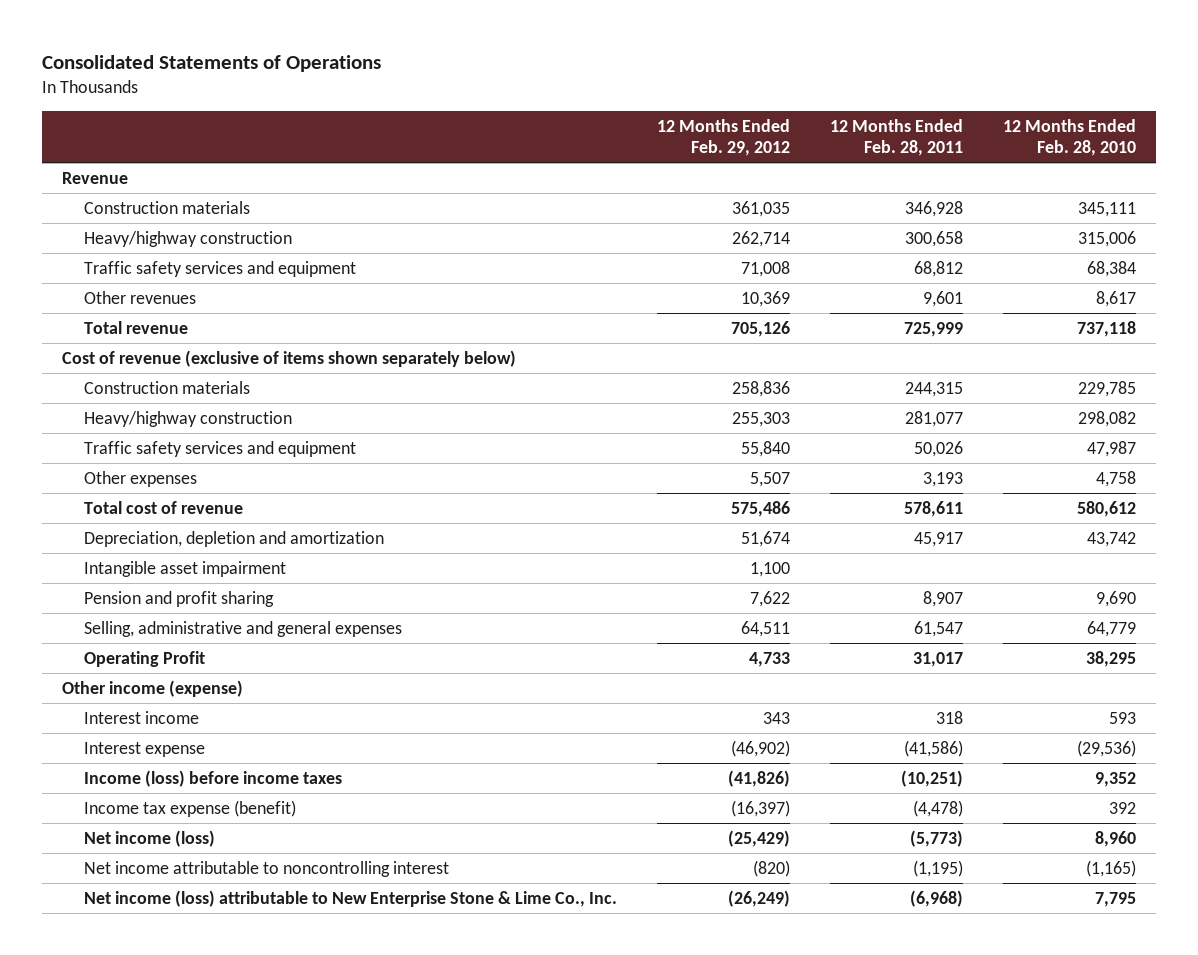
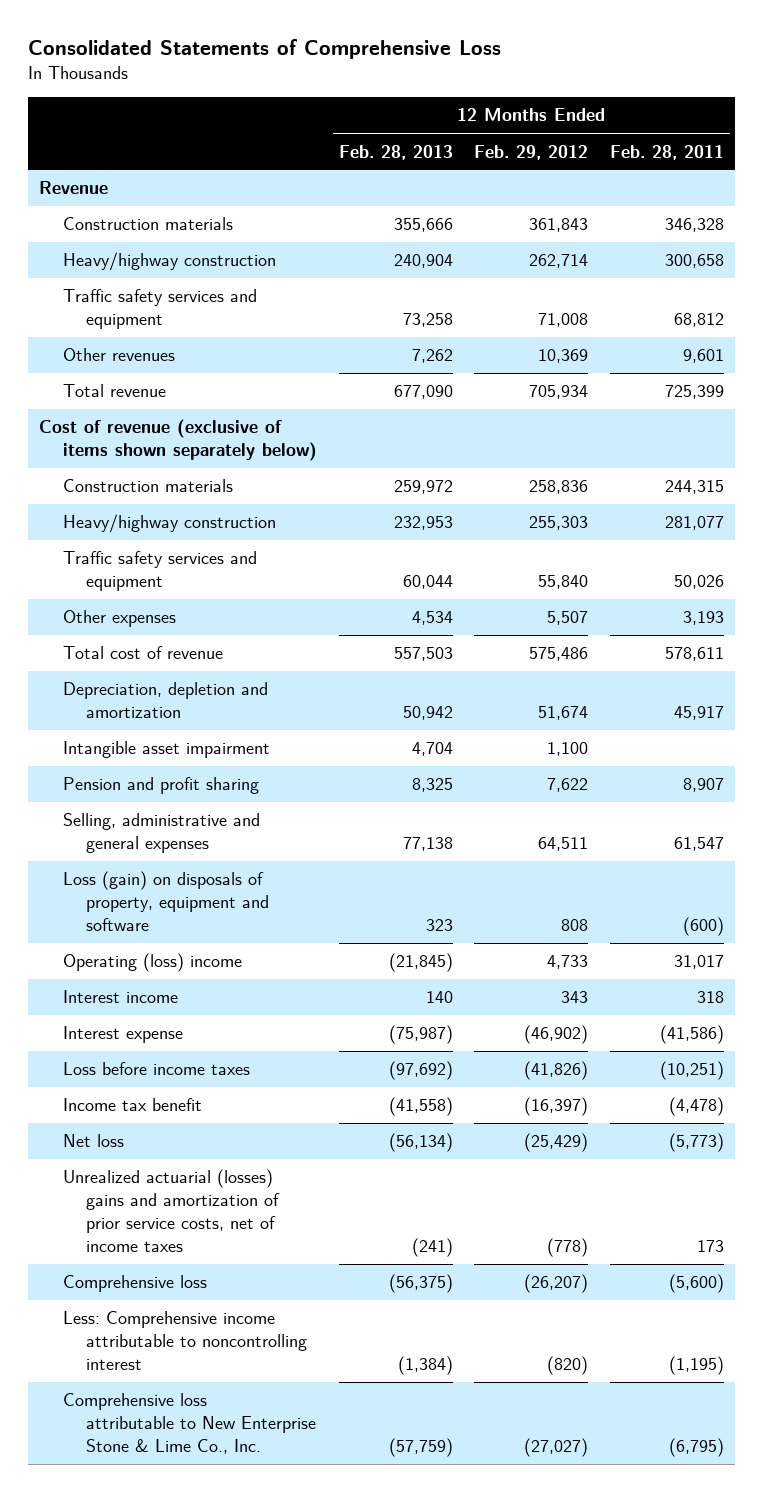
[41,55,381,73] Consolidated Statements of Operations -> [28,39,502,60] Consolidated Statements of Comprehensive Loss
[1003,118,1137,156] 12 Months Ended Feb. 28, 2010 -> none
none -> [338,144,453,160] Feb. 28, 2013
[731,200,790,217] 361,035 -> [529,218,589,233] 361,843
[904,200,963,217] 346,928 -> [665,218,725,233] 346,328
[730,320,790,337] 705,126 -> [529,385,589,400] 705,934
[903,321,963,337] 725,999 -> [665,385,725,400] 725,399
[61,679,243,697] Other income (expense) -> none
none -> [62,871,270,932] Loss (gain) on disposals of property, equipment and software
[83,650,205,667] Operating Profit -> [62,953,242,973] Operating (loss) income
[83,769,342,787] Income (loss) before income taxes -> [62,1062,250,1076] Loss before income taxes
[83,799,296,817] Income tax expense (benefit) -> [62,1098,202,1112] Income tax benefit
[83,829,215,847] Net income (loss) -> [62,1134,124,1148] Net loss
none -> [62,1169,281,1253] Unrealized actuarial (losses) gains and amortization of prior service costs, net of income taxes
none -> [62,1275,207,1293] Comprehensive loss
[83,860,449,877] Net income attributable to noncontrolling interest -> [62,1311,308,1371] Less: Comprehensive income attributable to noncontrolling interest
[83,889,617,907] Net income (loss) attributable to New Enterprise Stone & Lime Co., Inc. -> [62,1393,317,1455] Comprehensive loss attributable to New Enterprise Stone & Lime Co., Inc.
[727,889,790,907] (26,249) -> [524,1438,589,1458] (27,027)
[909,889,963,907] (6,968) -> [669,1438,725,1458] (6,795)

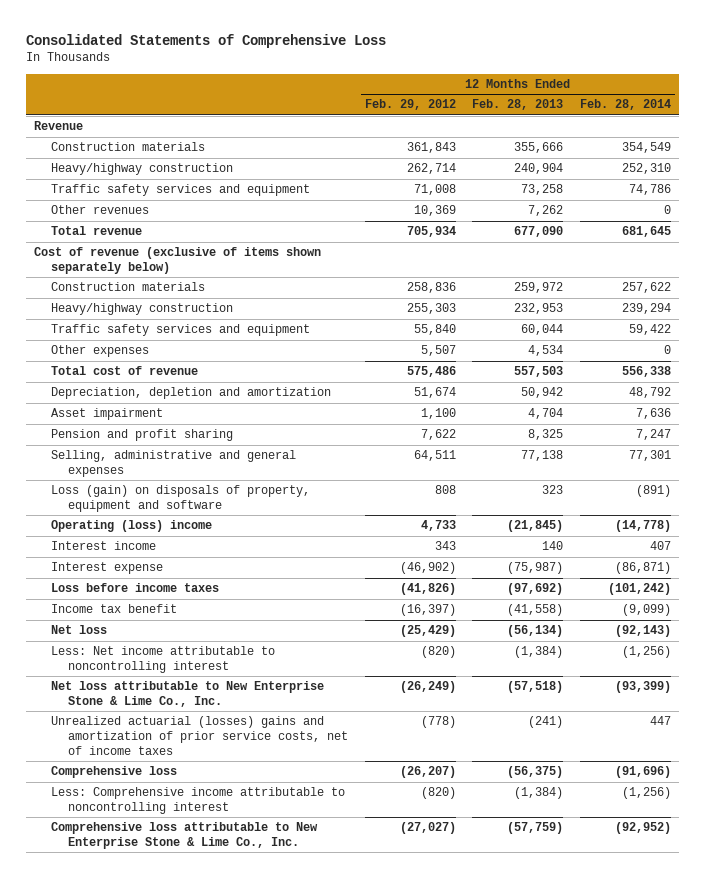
[610,144,725,160] Feb. 28, 2011 -> none
none -> [579,99,671,111] Feb. 28, 2014
[62,741,270,759] Intangible asset impairment -> [51,408,164,421] Asset impairment
none -> [51,646,276,674] Less: Net income attributable to noncontrolling interest
none -> [51,681,325,708] Net loss attributable to New Enterprise Stone & Lime Co., Inc.

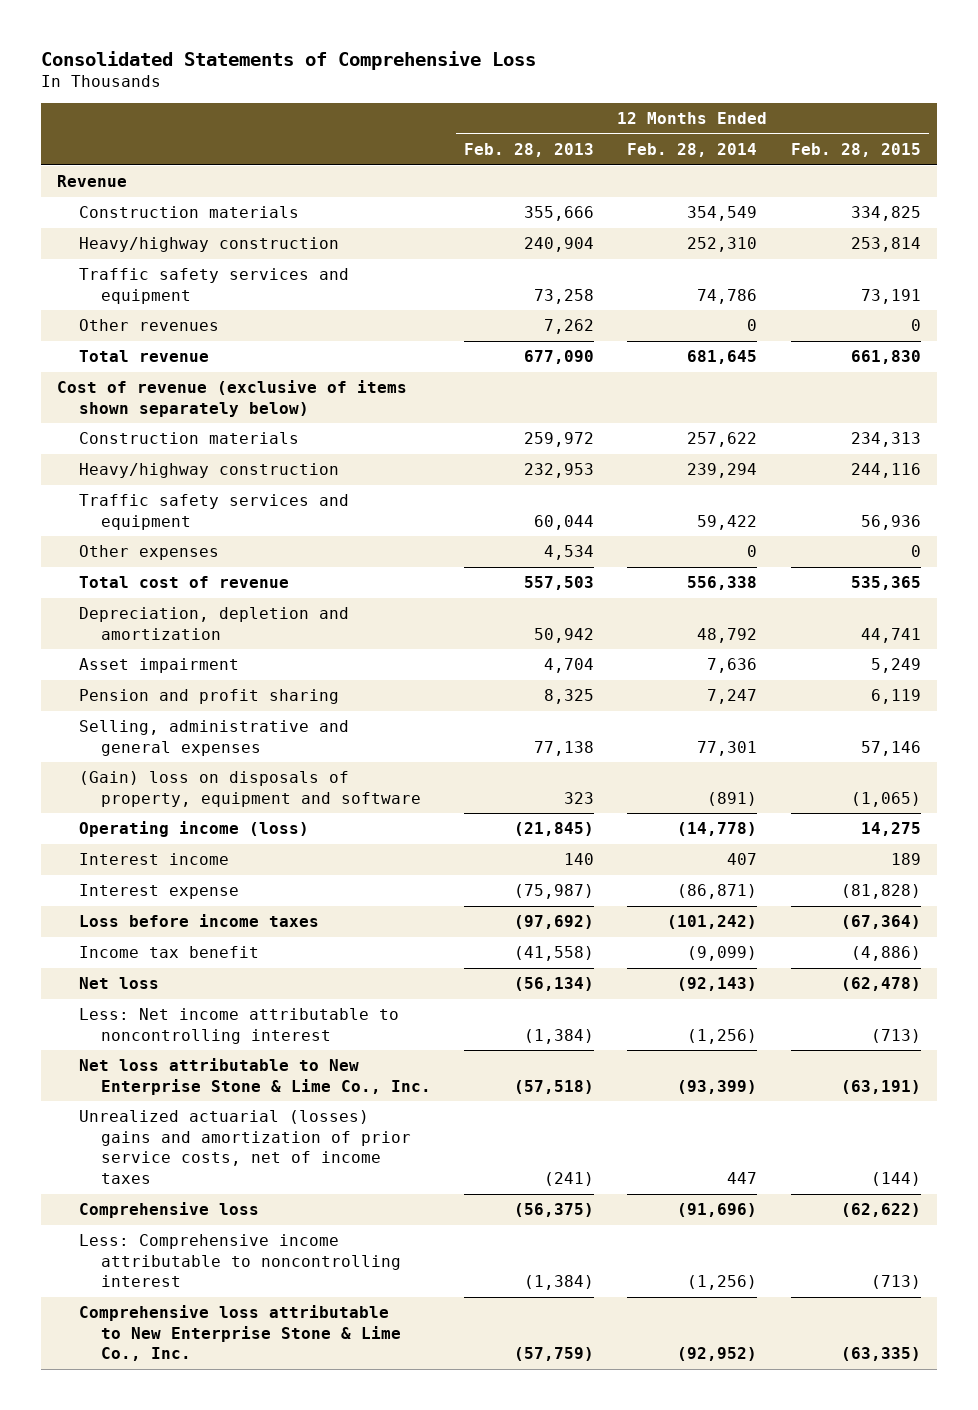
[364,99,456,111] Feb. 29, 2012 -> none
none -> [790,143,921,158] Feb. 28, 2015
[51,485,311,513] Loss (gain) on disposals of property, equipment and software -> [79,771,422,807] (Gain) loss on disposals of property, equipment and software
[51,520,213,533] Operating (loss) income -> [79,821,310,838] Operating income (loss)

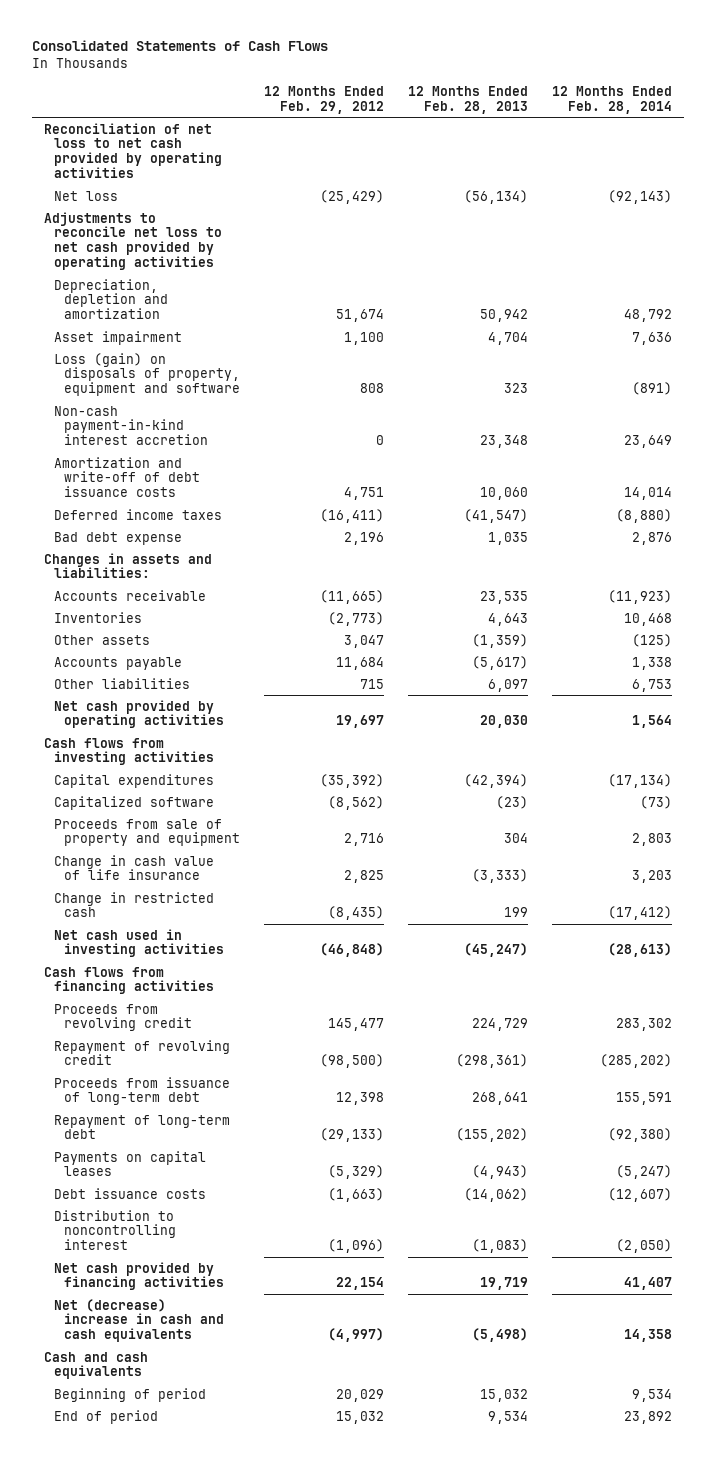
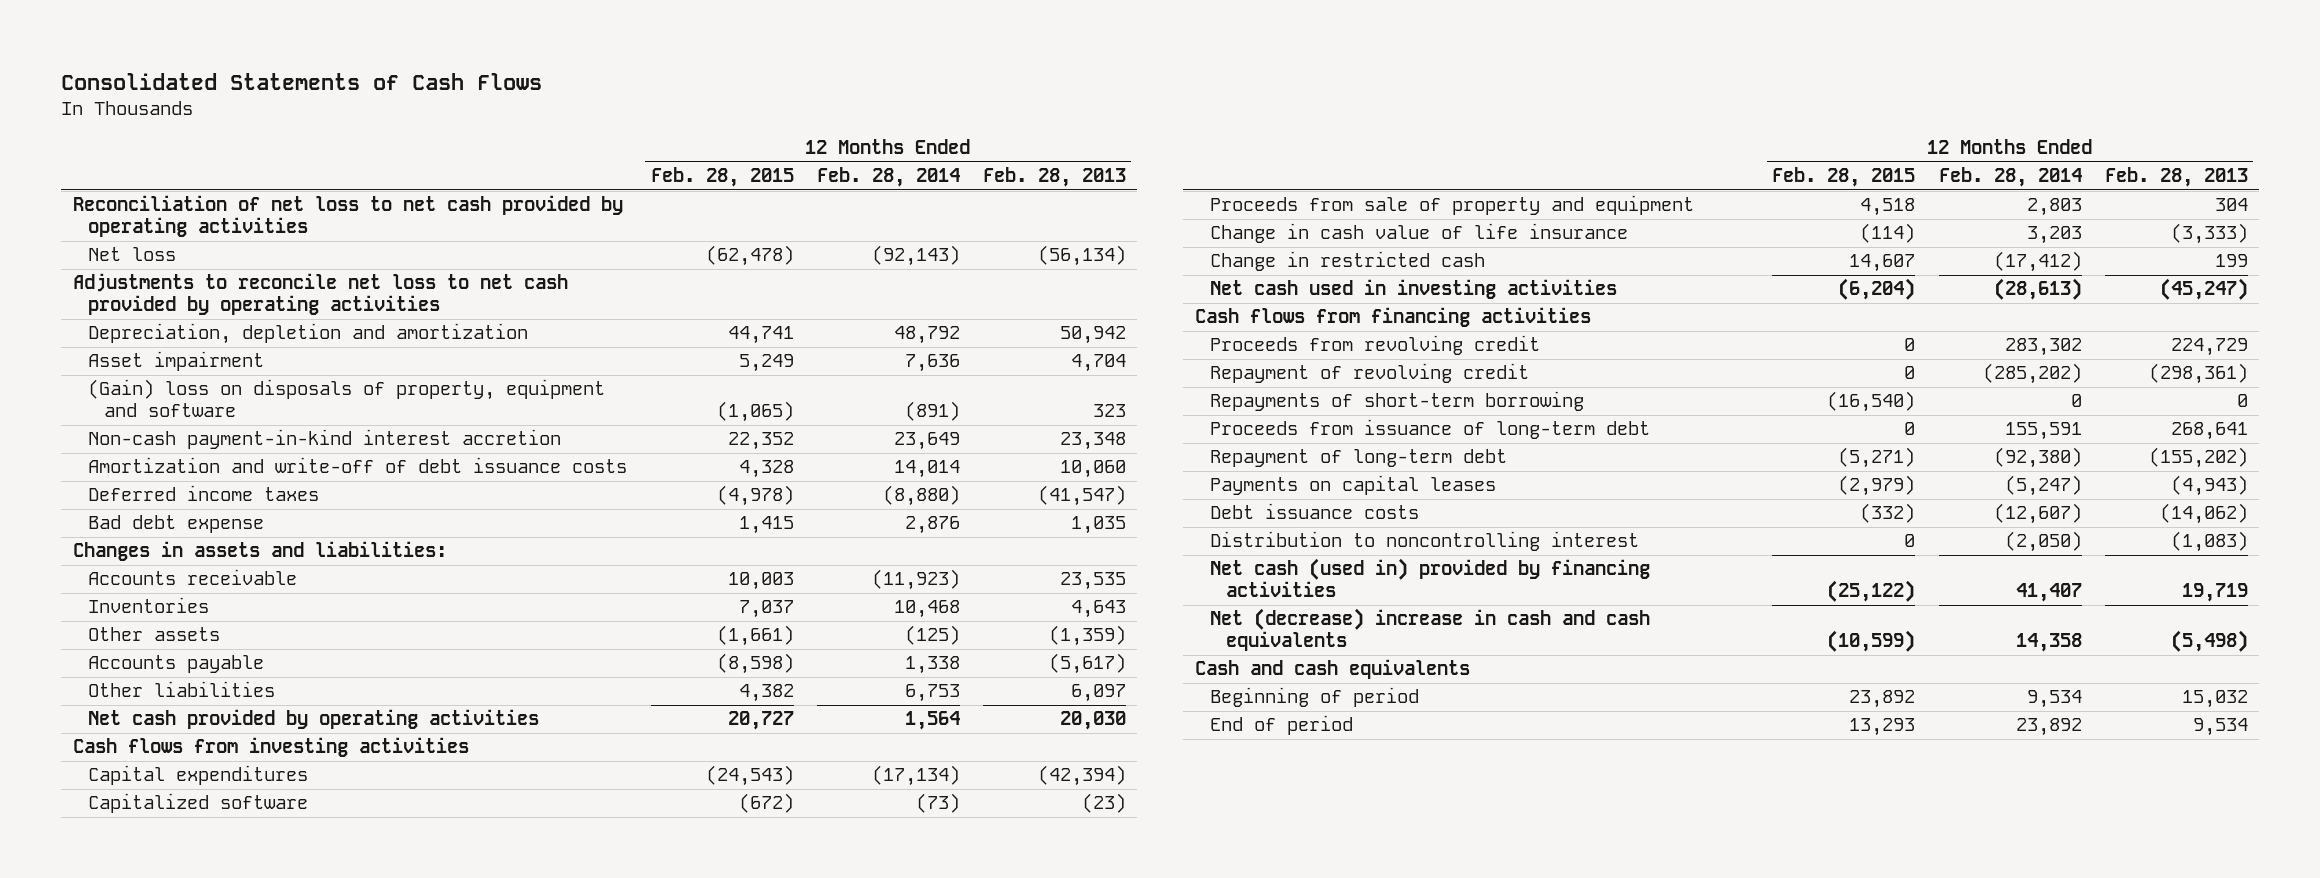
[263,85,384,114] 12 Months Ended Feb. 29, 2012 -> none
none -> [650,166,794,187] Feb. 28, 2015
[53,352,240,397] Loss (gain) on disposals of property, equipment and software -> [88,379,606,417] (Gain) loss on disposals of property, equipment and software
none -> [1210,391,1585,412] Repayments of short-term borrowing
[53,1261,224,1291] Net cash provided by financing activities -> [1210,558,1651,597] Net cash (used in) provided by financing activities

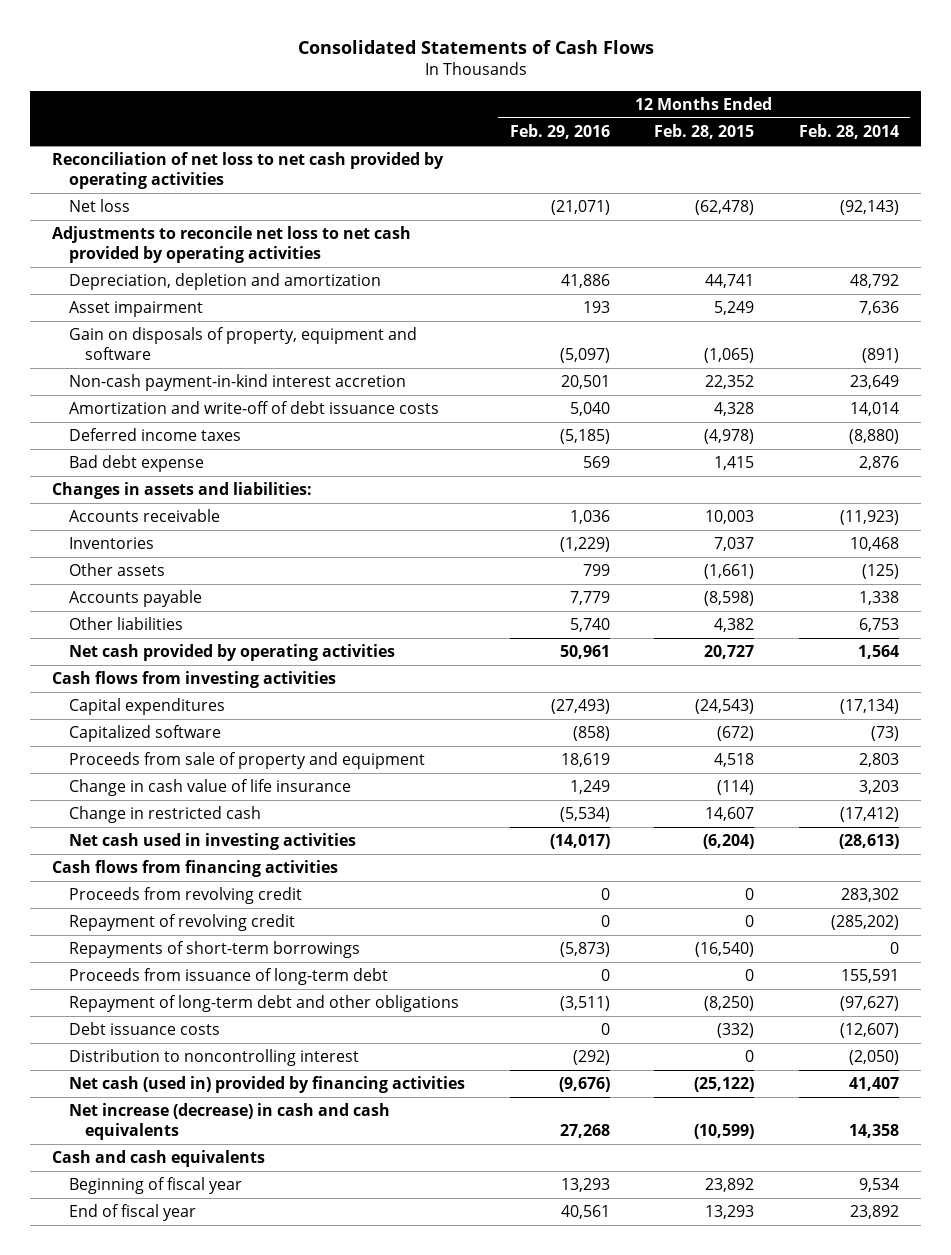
[982,166,1126,187] Feb. 28, 2013 -> none
none -> [509,123,610,139] Feb. 29, 2016
[88,379,606,417] (Gain) loss on disposals of property, equipment and software -> [68,327,417,360] Gain on disposals of property, equipment and software
[1210,391,1585,412] Repayments of short-term borrowing -> [68,941,360,959] Repayments of short-term borrowings
[1210,475,1497,496] Payments on capital leases -> none
[1210,449,1508,468] Repayment of long-term debt -> [68,995,459,1013] Repayment of long-term debt and other obligations
[1838,447,1916,469] (5,271) -> [704,996,755,1012] (8,250)
[1993,447,2082,469] (92,380) -> [840,996,900,1012] (97,627)
[1210,608,1651,651] Net (decrease) increase in cash and cash equivalents -> [68,1103,390,1140] Net increase (decrease) in cash and cash equivalents
[1210,687,1420,708] Beginning of period -> [68,1177,242,1195] Beginning of fiscal year
[1210,715,1354,736] End of period -> [68,1204,196,1222] End of fiscal year

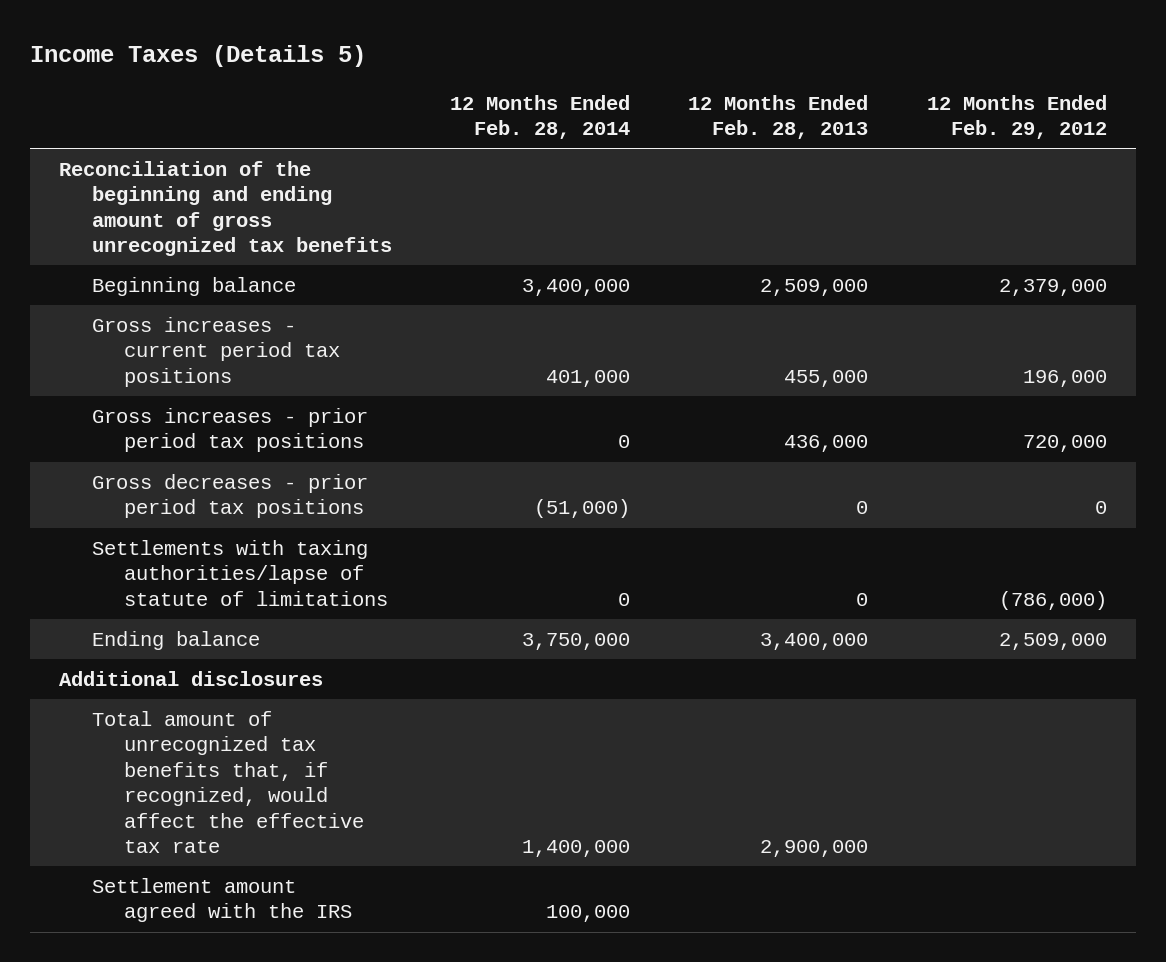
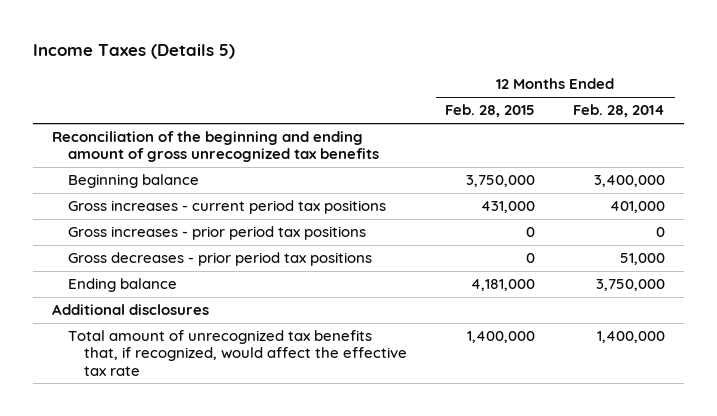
[688,94,869,140] 12 Months Ended Feb. 28, 2013 -> none
[926,94,1107,140] 12 Months Ended Feb. 29, 2012 -> none
none -> [445,104,536,118] Feb. 28, 2015
[91,539,388,606] Settlements with taxing authorities/lapse of statute of limitations -> none
[533,499,630,519] (51,000) -> [620,253,666,266] 51,000
[91,877,352,923] Settlement amount agreed with the IRS -> none

